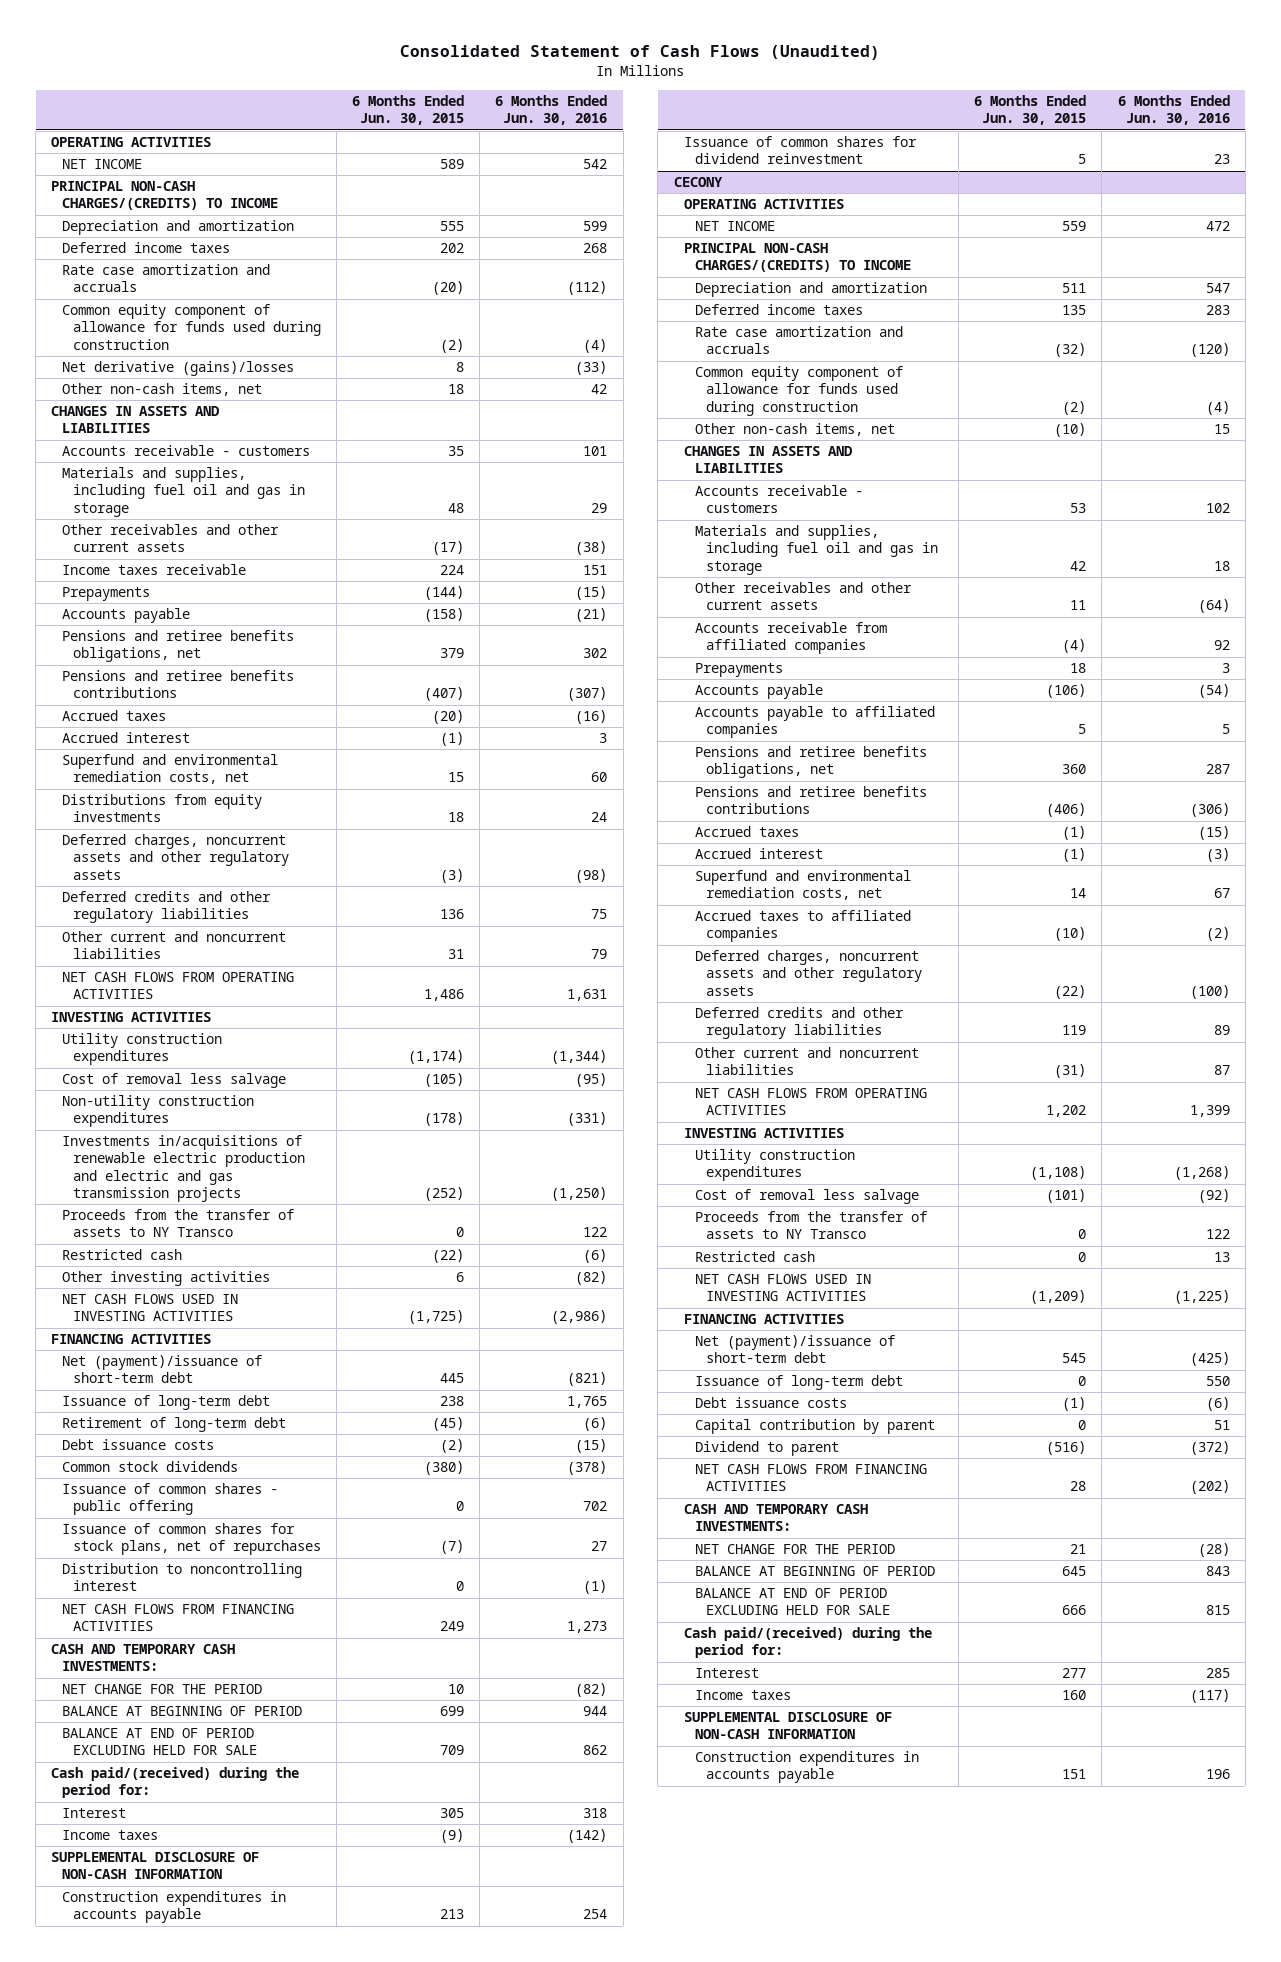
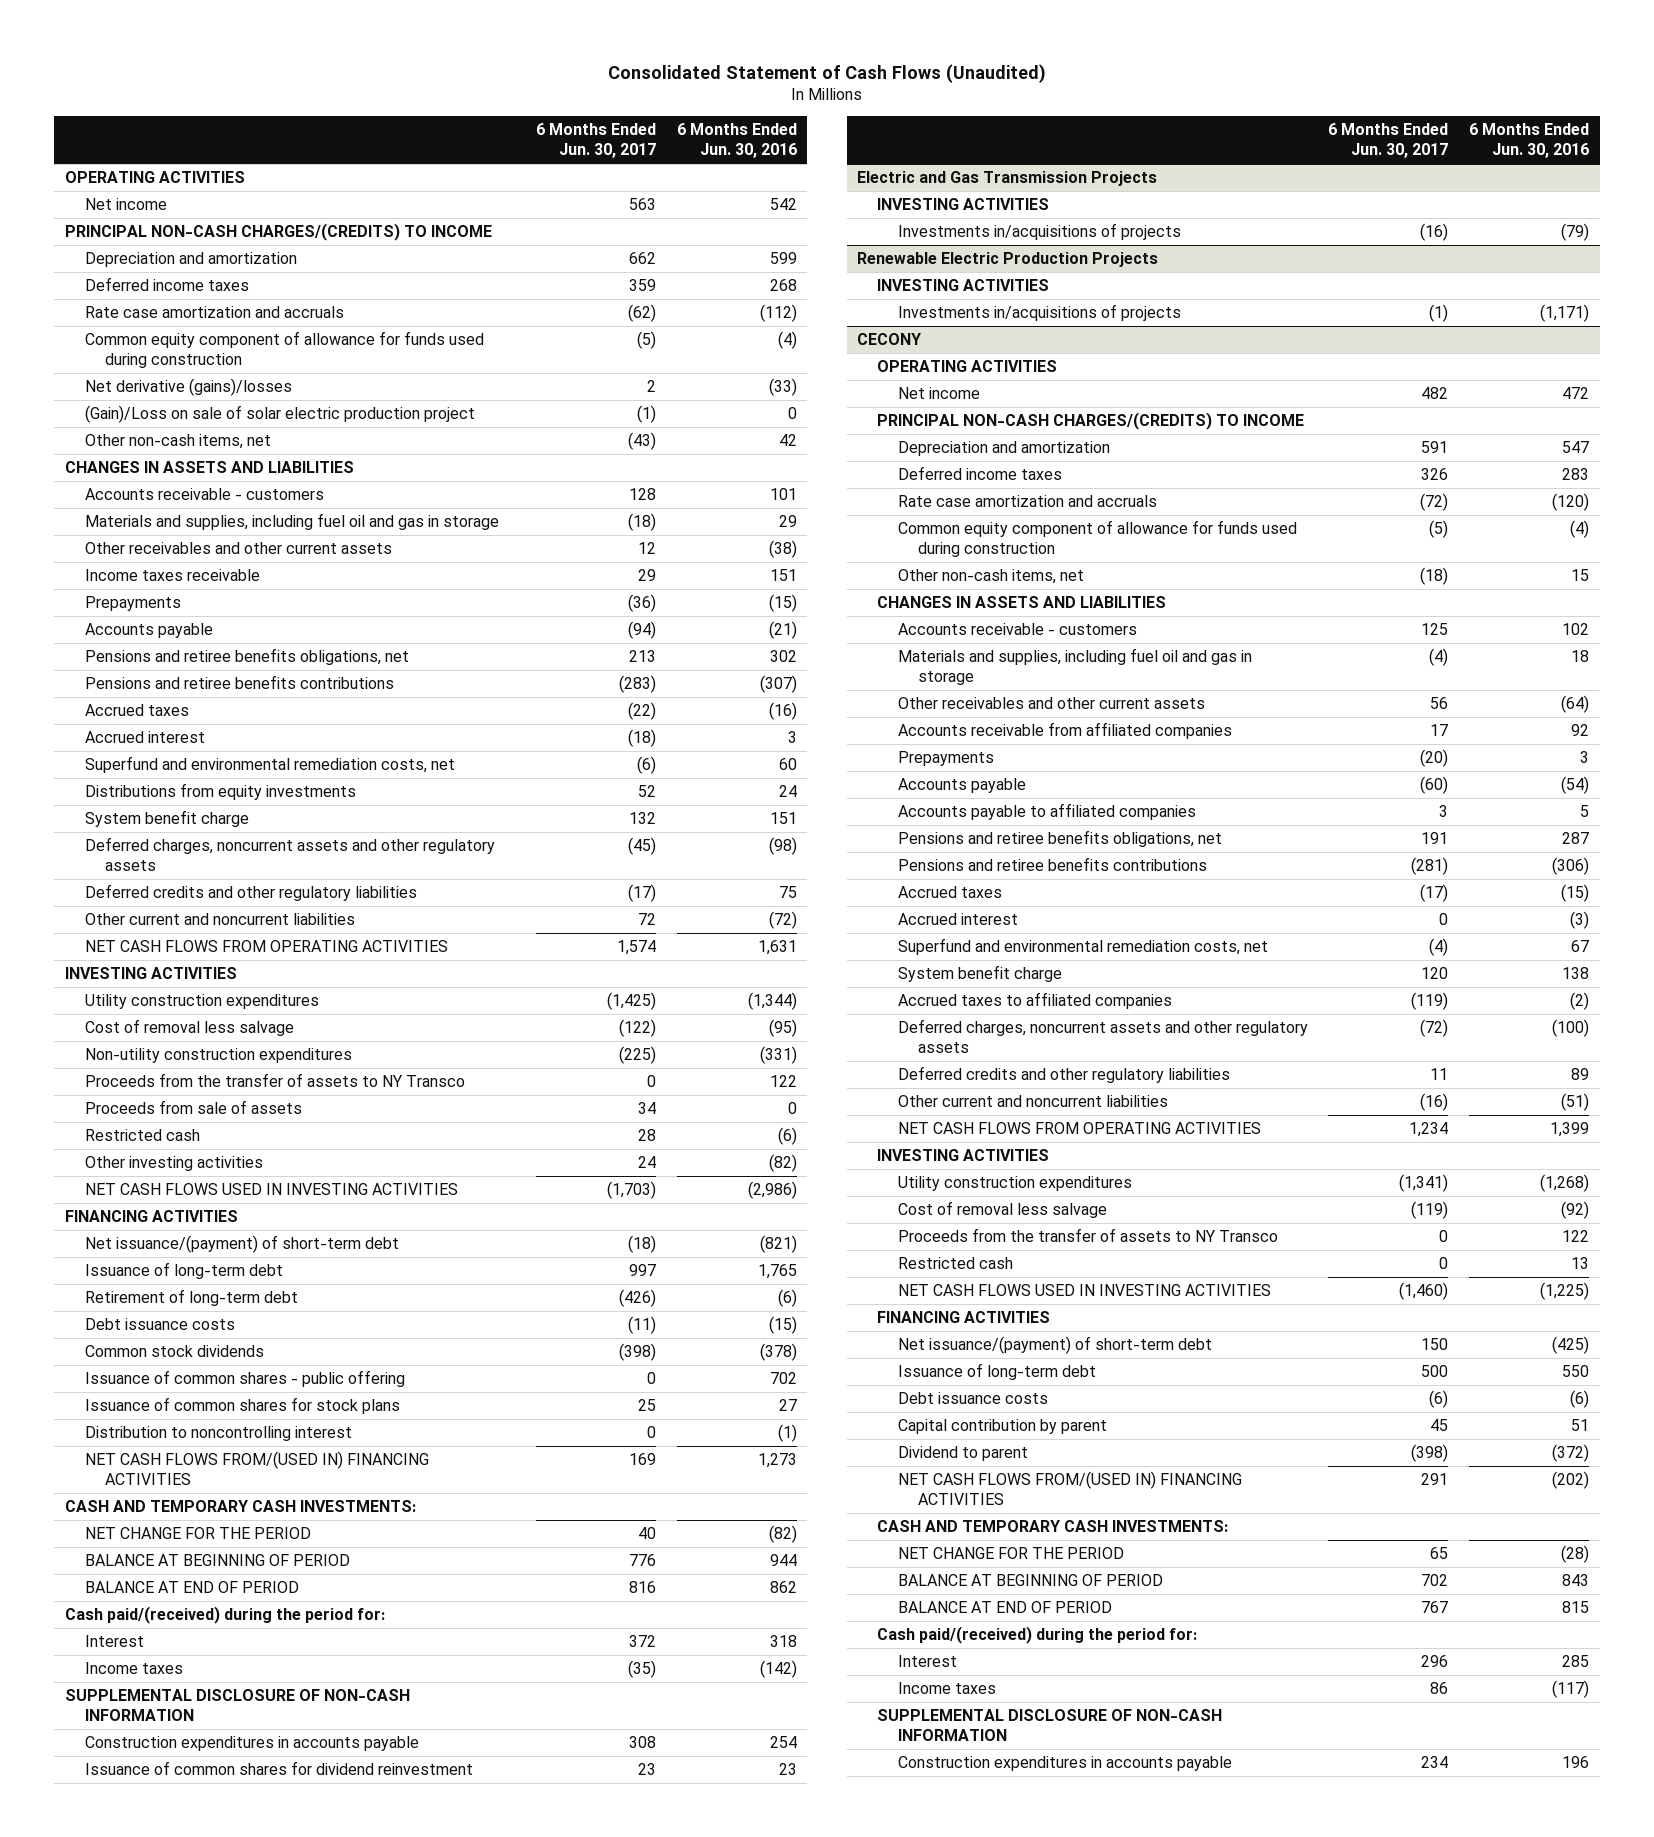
[352,95,465,126] 6 Months Ended Jun. 30, 2015 -> none
none -> [536,122,657,159] 6 Months Ended Jun. 30, 2017
[62,159,143,170] NET INCOME -> [85,198,168,211] Net income
none -> [85,405,476,424] (Gain)/Loss on sale of solar electric production project
none -> [85,810,250,828] System benefit charge
[591,949,608,960] 79 -> [768,911,797,930] (72)
[62,1135,305,1202] Investments in/acquisitions of renewable electric production and electric and gas transmission projects -> none
none -> [85,1100,303,1115] Proceeds from sale of assets
[62,1355,263,1384] Net (payment)/issuance of short-term debt -> [85,1235,400,1254] Net issuance/(payment) of short-term debt
[62,1523,321,1556] Issuance of common shares for stock plans, net of repurchases -> [85,1397,401,1415] Issuance of common shares for stock plans
[62,1604,295,1632] NET CASH FLOWS FROM FINANCING ACTIVITIES -> [85,1451,430,1486] NET CASH FLOWS FROM/(USED IN) FINANCING ACTIVITIES
[62,1728,257,1756] BALANCE AT END OF PERIOD EXCLUDING HELD FOR SALE -> [85,1581,300,1594] BALANCE AT END OF PERIOD
none -> [857,171,1158,187] Electric and Gas Transmission Projects
none -> [877,198,1050,211] INVESTING ACTIVITIES
none -> [897,223,1181,241] Investments in/acquisitions of projects
none -> [857,252,1159,268] Renewable Electric Production Projects
none -> [877,279,1050,292] INVESTING ACTIVITIES
none -> [897,304,1181,322] Investments in/acquisitions of projects
[695,221,776,232] NET INCOME -> [897,387,980,400] Net income
none -> [897,965,1062,983] System benefit charge
[1213,1065,1230,1076] 87 -> [1561,1093,1590,1112] (51)
[695,1335,896,1364] Net (payment)/issuance of short-term debt -> [897,1336,1212,1355] Net issuance/(payment) of short-term debt
[695,1464,928,1492] NET CASH FLOWS FROM FINANCING ACTIVITIES -> [897,1471,1242,1506] NET CASH FLOWS FROM/(USED IN) FINANCING ACTIVITIES
[695,1588,890,1616] BALANCE AT END OF PERIOD EXCLUDING HELD FOR SALE -> [897,1601,1112,1614] BALANCE AT END OF PERIOD

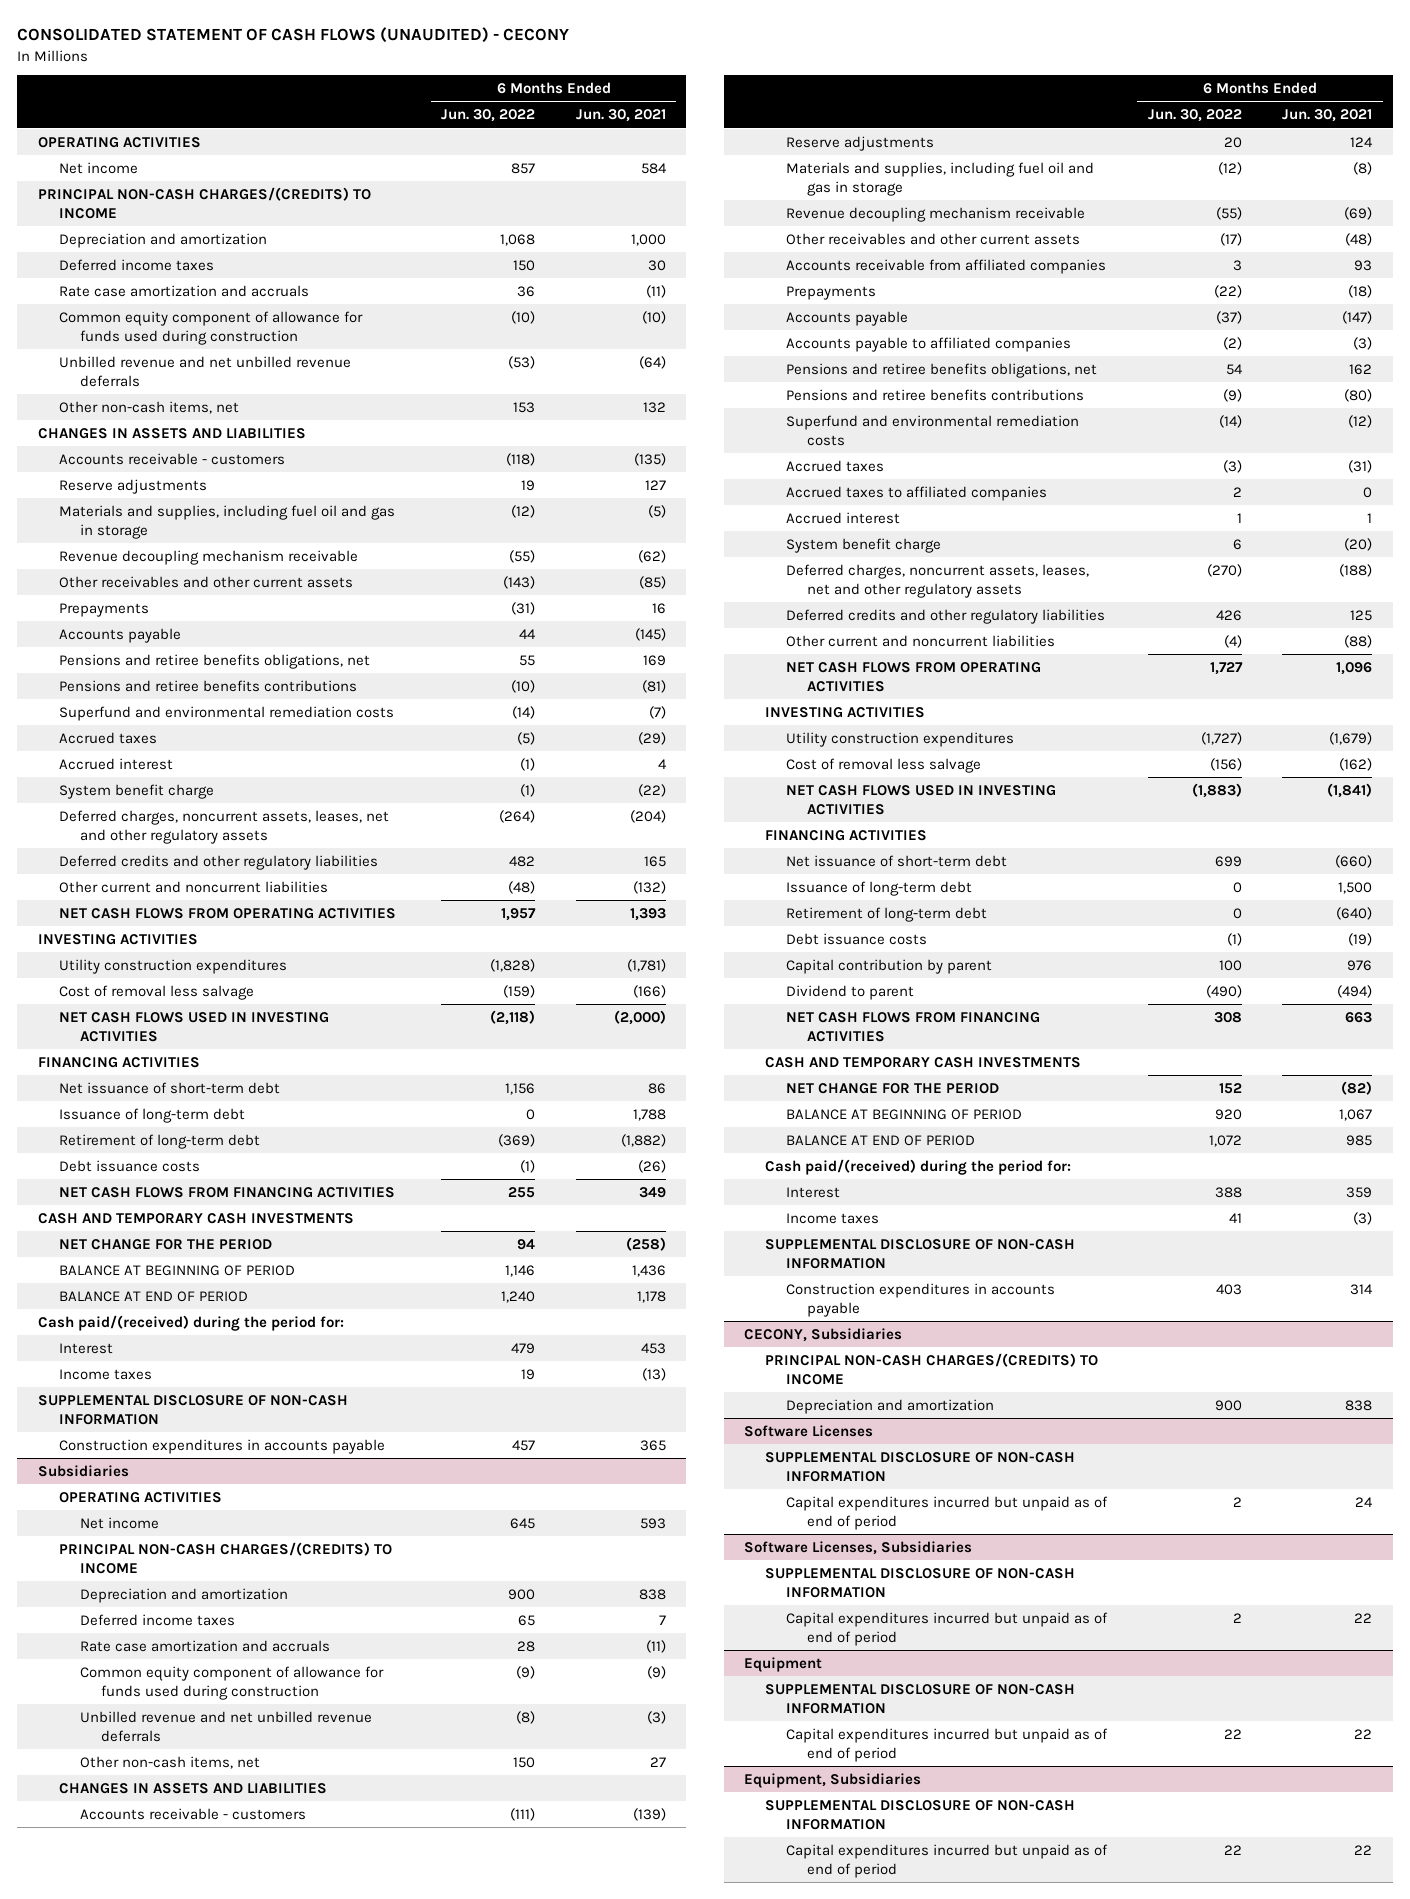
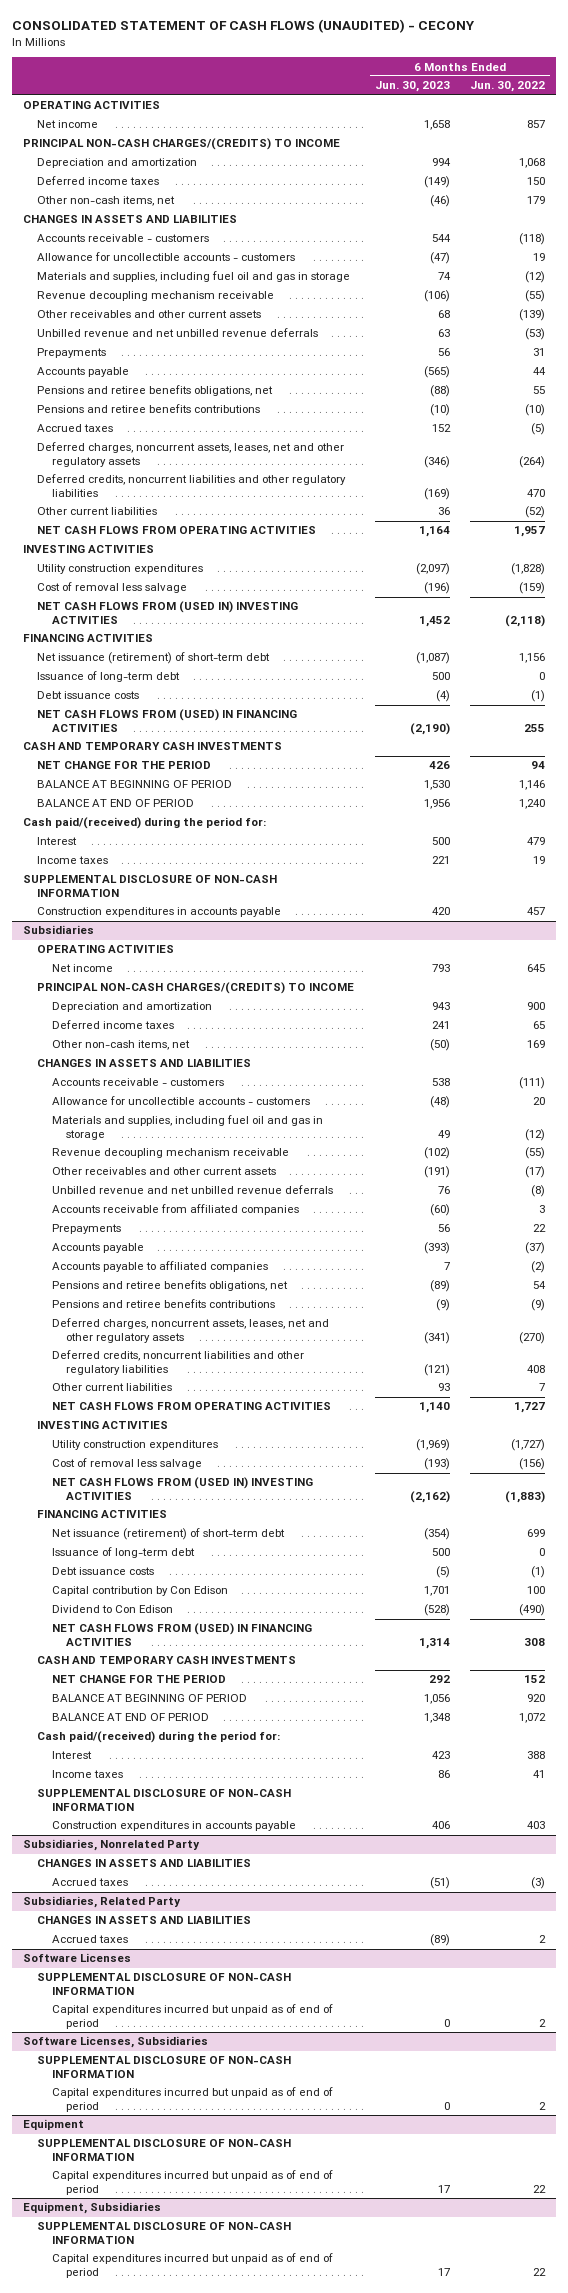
[576,109,667,123] Jun. 30, 2021 -> none
none -> [374,81,450,93] Jun. 30, 2023
[58,284,309,297] Rate case amortization and accruals -> none
[58,310,363,345] Common equity component of allowance for funds used during construction -> none
[513,401,536,413] 153 -> [527,196,546,205] 179
[58,478,207,494] Reserve adjustments -> [37,252,296,262] Allowance for uncollectible accounts - customers
[503,575,536,589] (143) -> [519,309,546,322] (139)
[58,355,351,387] Unbilled revenue and net unbilled revenue deferrals -> [37,328,319,338] Unbilled revenue and net unbilled revenue deferrals
[511,601,536,615] (31) -> [533,348,546,357] 31
[58,705,394,721] Superfund and environmental remediation costs -> none
[58,757,173,770] Accrued interest -> none
[58,783,214,799] System benefit charge -> none
[58,854,378,870] Deferred credits and other regulatory liabilities -> [37,474,347,497] Deferred credits, noncurrent liabilities and other regulatory liabilities
[509,855,536,867] 482 -> [527,488,546,497] 470
[58,880,328,893] Other current and noncurrent liabilities -> [37,507,158,516] Other current liabilities
[508,880,536,894] (48) -> [525,506,546,519] (52)
[58,1011,329,1042] NET CASH FLOWS USED IN INVESTING ACTIVITIES -> [37,601,299,624] NET CASH FLOWS FROM (USED IN) INVESTING ACTIVITIES
[58,1081,280,1094] Net issuance of short-term debt -> [37,652,271,665] Net issuance (retirement) of short-term debt
[58,1133,260,1149] Retirement of long-term debt -> none
[58,1186,395,1198] NET CASH FLOWS FROM FINANCING ACTIVITIES -> [37,709,298,732] NET CASH FLOWS FROM (USED) IN FINANCING ACTIVITIES
[79,1639,330,1652] Rate case amortization and accruals -> none
[79,1665,384,1700] Common equity component of allowance for funds used during construction -> none
[513,1756,536,1768] 150 -> [527,1040,546,1049] 169
[785,135,934,151] Reserve adjustments -> [51,1096,310,1106] Allowance for uncollectible accounts - customers
[79,1710,372,1742] Unbilled revenue and net unbilled revenue deferrals -> [51,1185,333,1195] Unbilled revenue and net unbilled revenue deferrals
[1213,284,1242,298] (22) -> [533,1224,547,1233] 22
[785,414,1079,446] Superfund and environmental remediation costs -> none
[785,459,884,472] Accrued taxes -> none
[785,485,1047,501] Accrued taxes to affiliated companies -> none
[785,511,900,524] Accrued interest -> none
[785,537,941,553] System benefit charge -> none
[785,608,1105,624] Deferred credits and other regulatory liabilities -> [51,1350,304,1375] Deferred credits, noncurrent liabilities and other regulatory liabilities
[1215,609,1242,621] 426 -> [527,1364,546,1373] 408
[785,634,1055,647] Other current and noncurrent liabilities -> [51,1383,172,1392] Other current liabilities
[1223,634,1242,648] (4) -> [539,1383,546,1392] 7
[785,784,1056,815] NET CASH FLOWS USED IN INVESTING ACTIVITIES -> [51,1477,313,1500] NET CASH FLOWS FROM (USED IN) INVESTING ACTIVITIES
[785,854,1007,867] Net issuance of short-term debt -> [51,1528,285,1541] Net issuance (retirement) of short-term debt
[785,906,987,922] Retirement of long-term debt -> none
[785,958,992,974] Capital contribution by parent -> [51,1586,228,1597] Capital contribution by Con Edison
[785,984,914,1000] Dividend to parent -> [51,1605,173,1614] Dividend to Con Edison
[785,1011,1040,1042] NET CASH FLOWS FROM FINANCING ACTIVITIES -> [51,1623,312,1646] NET CASH FLOWS FROM (USED) IN FINANCING ACTIVITIES
[744,1327,903,1342] CECONY, Subsidiaries -> none
[764,1352,1098,1385] PRINCIPAL NON-CASH CHARGES/(CREDITS) TO INCOME -> none
[785,1398,994,1414] Depreciation and amortization -> none
none -> [22,1839,200,1852] Subsidiaries, Nonrelated Party
none -> [37,1859,252,1868] CHANGES IN ASSETS AND LIABILITIES
none -> [51,1878,128,1887] Accrued taxes
none -> [22,1896,181,1909] Subsidiaries, Related Party
none -> [37,1916,252,1925] CHANGES IN ASSETS AND LIABILITIES
none -> [51,1935,128,1944] Accrued taxes

